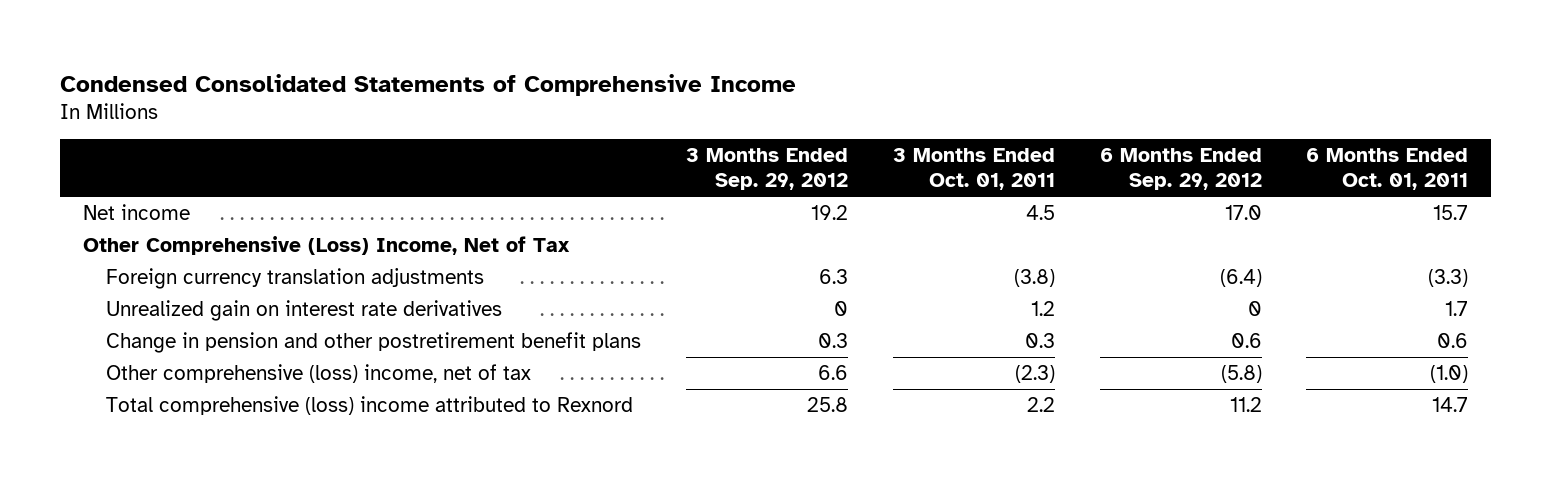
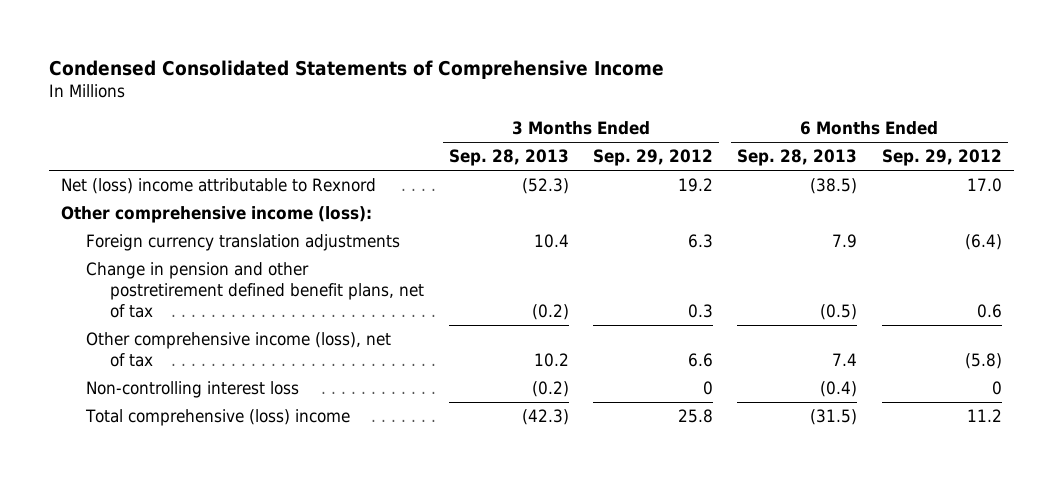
[892,148,1055,190] 3 Months Ended Oct. 01, 2011 -> none
[1306,148,1469,190] 6 Months Ended Oct. 01, 2011 -> none
none -> [448,149,569,167] Sep. 28, 2013
none -> [737,149,858,167] Sep. 28, 2013
[82,204,190,221] Net income -> [61,178,377,195] Net (loss) income attributable to Rexnord
[82,236,570,256] Other Comprehensive (Loss) Income, Net of Tax -> [61,206,373,224] Other comprehensive income (loss):
[106,300,503,322] Unrealized gain on interest rate derivatives -> none
[106,332,642,354] Change in pension and other postretirement benefit plans -> [85,262,425,319] Change in pension and other postretirement defined benefit plans, net of tax
[106,364,532,384] Other comprehensive (loss) income, net of tax -> [85,332,391,368] Other comprehensive income (loss), net of tax
none -> [85,381,299,399] Non-controlling interest loss
[106,396,634,416] Total comprehensive (loss) income attributed to Rexnord -> [84,409,350,427] Total comprehensive (loss) income

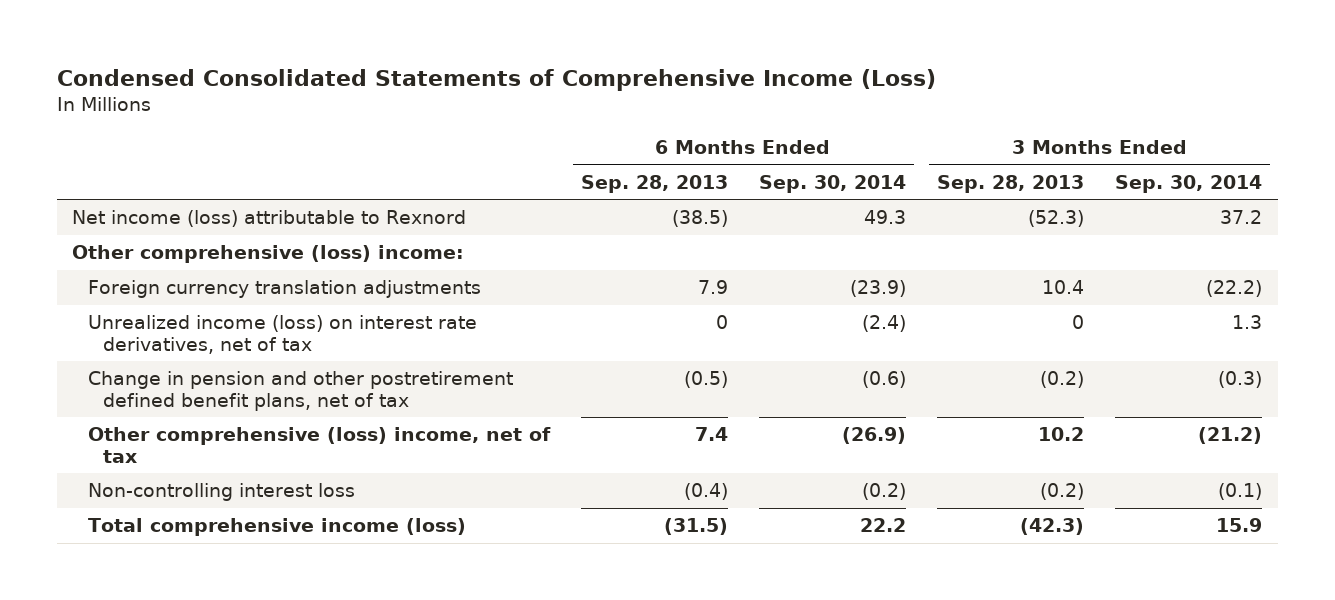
[48,59,664,79] Condensed Consolidated Statements of Comprehensive Income -> [56,68,936,91] Condensed Consolidated Statements of Comprehensive Income (Loss)
[592,149,713,167] Sep. 29, 2012 -> none
[881,149,1002,167] Sep. 29, 2012 -> none
none -> [759,174,907,193] Sep. 30, 2014
none -> [1115,174,1263,193] Sep. 30, 2014
[61,178,377,195] Net (loss) income attributable to Rexnord -> [72,210,467,228] Net income (loss) attributable to Rexnord
[61,206,373,224] Other comprehensive income (loss): -> [72,245,465,264] Other comprehensive (loss) income:
none -> [87,315,477,354] Unrealized income (loss) on interest rate derivatives, net of tax
[85,332,391,368] Other comprehensive income (loss), net of tax -> [87,427,551,463] Other comprehensive (loss) income, net of tax
[84,409,350,427] Total comprehensive (loss) income -> [87,518,466,537] Total comprehensive income (loss)

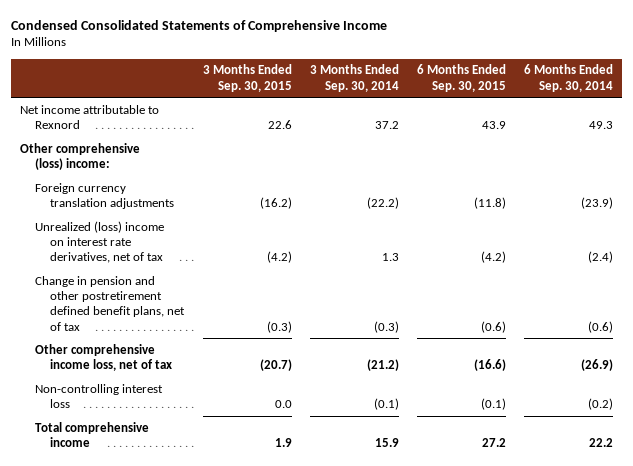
[56,68,936,91] Condensed Consolidated Statements of Comprehensive Income (Loss) -> [10,19,387,32] Condensed Consolidated Statements of Comprehensive Income
[580,174,728,193] Sep. 28, 2013 -> none
[937,174,1085,193] Sep. 28, 2013 -> none
none -> [202,64,292,92] 3 Months Ended Sep. 30, 2015
none -> [417,64,507,92] 6 Months Ended Sep. 30, 2015
[72,210,467,228] Net income (loss) attributable to Rexnord -> [19,104,159,129] Net income attributable to Rexnord
[87,315,477,354] Unrealized income (loss) on interest rate derivatives, net of tax -> [35,220,165,264] Unrealized (loss) income on interest rate derivatives, net of tax
[87,427,551,463] Other comprehensive (loss) income, net of tax -> [35,343,173,371] Other comprehensive income loss, net of tax
[87,518,466,537] Total comprehensive income (loss) -> [35,421,150,447] Total comprehensive income

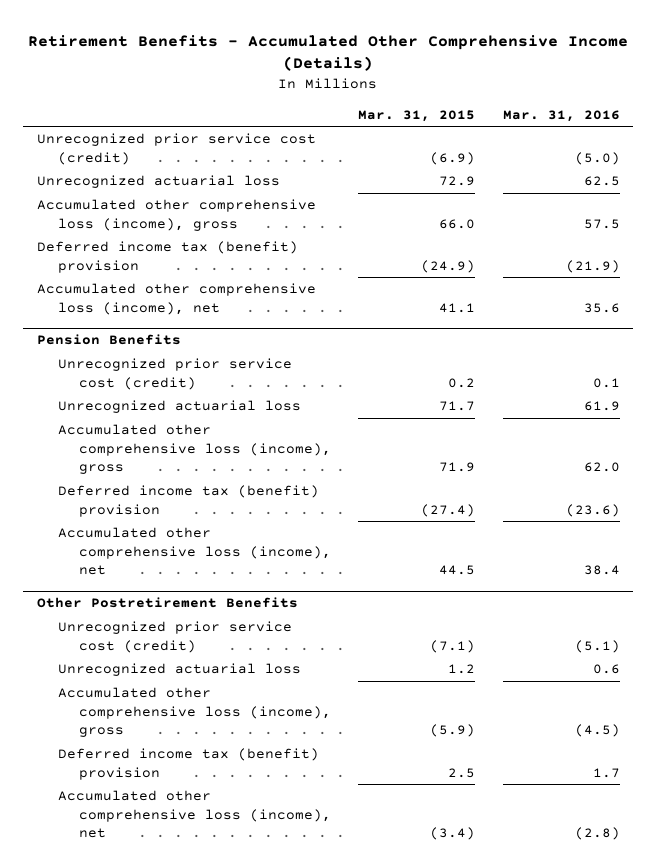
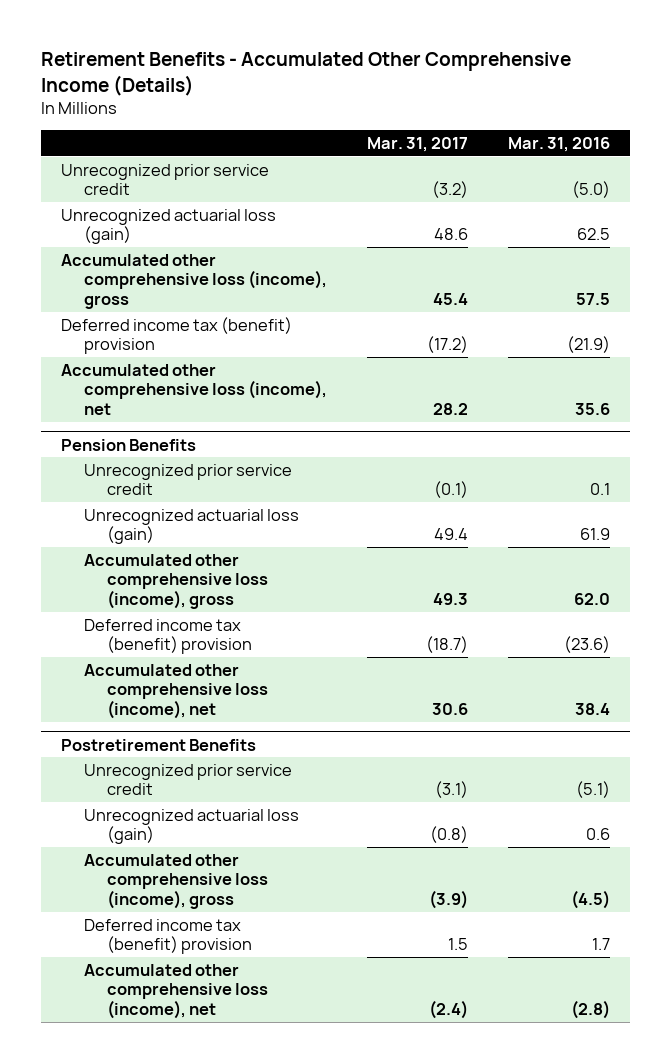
[358,109,476,122] Mar. 31, 2015 -> none
none -> [366,136,468,152] Mar. 31, 2017
[37,133,317,165] Unrecognized prior service cost (credit) -> [60,163,269,196] Unrecognized prior service credit
[37,175,281,189] Unrecognized actuarial loss -> [60,208,276,245] Unrecognized actuarial loss (gain)
[58,358,293,390] Unrecognized prior service cost (credit) -> [83,463,292,496] Unrecognized prior service credit
[58,400,302,414] Unrecognized actuarial loss -> [83,508,299,545] Unrecognized actuarial loss (gain)
[37,597,299,609] Other Postretirement Benefits -> [60,738,256,751] Postretirement Benefits
[58,621,293,653] Unrecognized prior service cost (credit) -> [83,763,292,796] Unrecognized prior service credit
[58,663,302,677] Unrecognized actuarial loss -> [83,808,299,845] Unrecognized actuarial loss (gain)

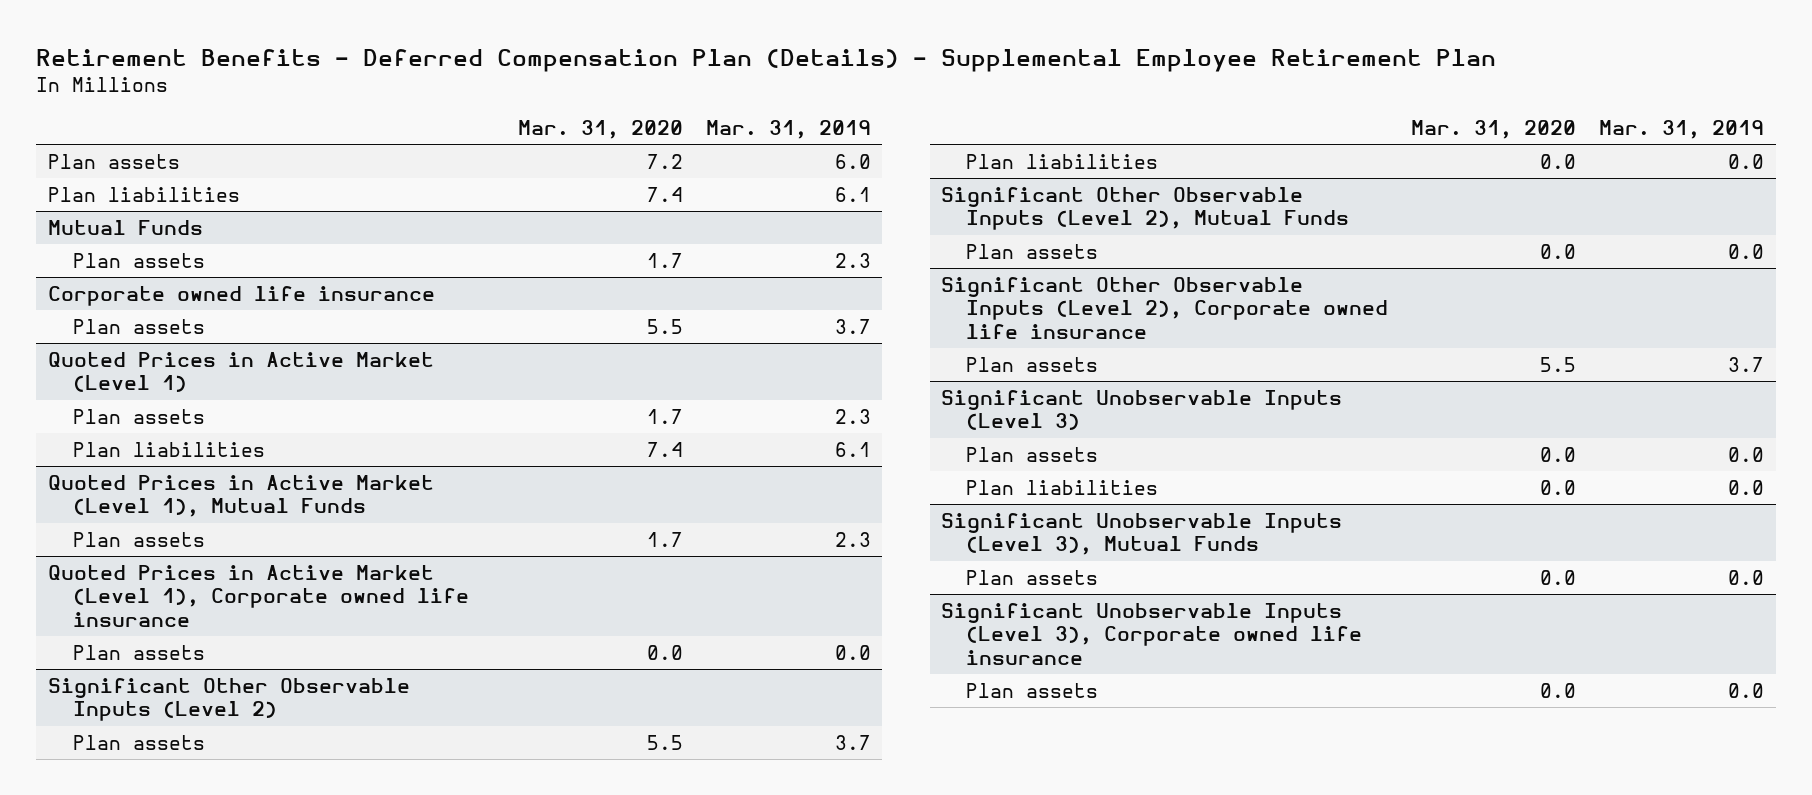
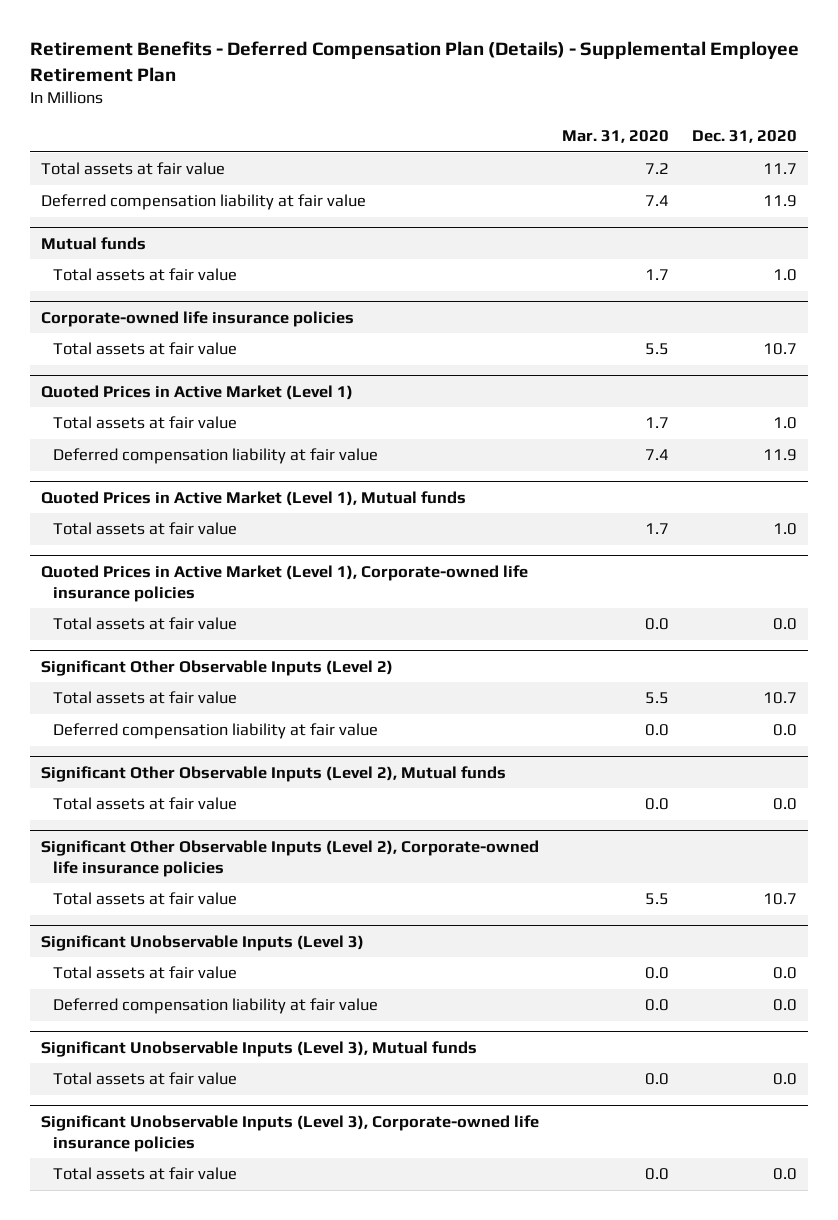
[705,119,871,139] Mar. 31, 2019 -> none
none -> [691,130,797,144] Dec. 31, 2020
[47,153,180,169] Plan assets -> [40,162,225,176] Total assets at fair value
[47,186,240,202] Plan liabilities -> [40,194,366,211] Deferred compensation liability at fair value
[47,219,203,235] Mutual Funds -> [40,236,146,250] Mutual funds
[72,252,205,268] Plan assets -> [53,268,238,282] Total assets at fair value
[47,285,435,306] Corporate owned life insurance -> [40,310,354,327] Corporate-owned life insurance policies
[72,318,205,334] Plan assets -> [53,342,238,356] Total assets at fair value
[72,408,205,424] Plan assets -> [53,416,238,430] Total assets at fair value
[72,441,265,457] Plan liabilities -> [53,448,379,465] Deferred compensation liability at fair value
[47,474,434,518] Quoted Prices in Active Market (Level 1), Mutual Funds -> [40,490,466,506] Quoted Prices in Active Market (Level 1), Mutual funds
[72,531,205,547] Plan assets -> [53,522,238,536] Total assets at fair value
[47,564,469,627] Quoted Prices in Active Market (Level 1), Corporate owned life insurance -> [40,564,528,602] Quoted Prices in Active Market (Level 1), Corporate-owned life insurance policies
[72,644,205,660] Plan assets -> [53,617,238,631] Total assets at fair value
[72,734,205,750] Plan assets -> [53,691,238,705] Total assets at fair value
[966,153,1159,169] Plan liabilities -> [53,723,379,740] Deferred compensation liability at fair value
[941,186,1350,231] Significant Other Observable Inputs (Level 2), Mutual Funds -> [40,765,506,782] Significant Other Observable Inputs (Level 2), Mutual funds
[966,243,1099,259] Plan assets -> [53,797,238,811] Total assets at fair value
[941,276,1389,339] Significant Other Observable Inputs (Level 2), Corporate owned life insurance -> [40,839,539,877] Significant Other Observable Inputs (Level 2), Corporate-owned life insurance policies
[966,356,1099,372] Plan assets -> [53,892,238,906] Total assets at fair value
[966,446,1099,462] Plan assets -> [53,966,238,980] Total assets at fair value
[966,479,1159,495] Plan liabilities -> [53,998,379,1015] Deferred compensation liability at fair value
[941,512,1343,556] Significant Unobservable Inputs (Level 3), Mutual Funds -> [40,1040,477,1057] Significant Unobservable Inputs (Level 3), Mutual funds
[966,569,1099,585] Plan assets -> [53,1072,238,1086] Total assets at fair value
[941,602,1363,665] Significant Unobservable Inputs (Level 3), Corporate owned life insurance -> [40,1114,539,1152] Significant Unobservable Inputs (Level 3), Corporate-owned life insurance policies
[966,682,1099,698] Plan assets -> [53,1167,238,1181] Total assets at fair value

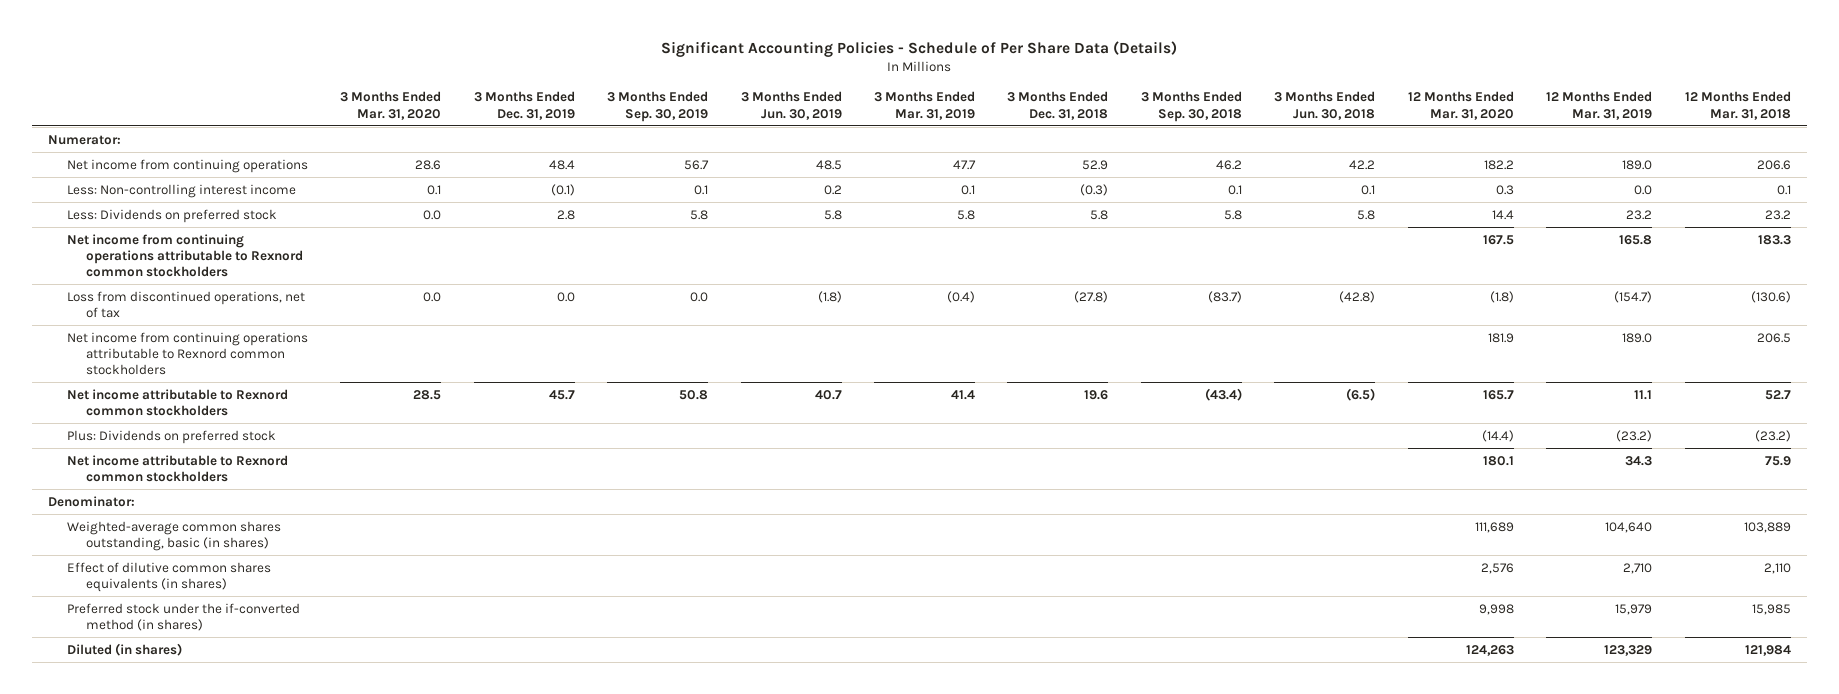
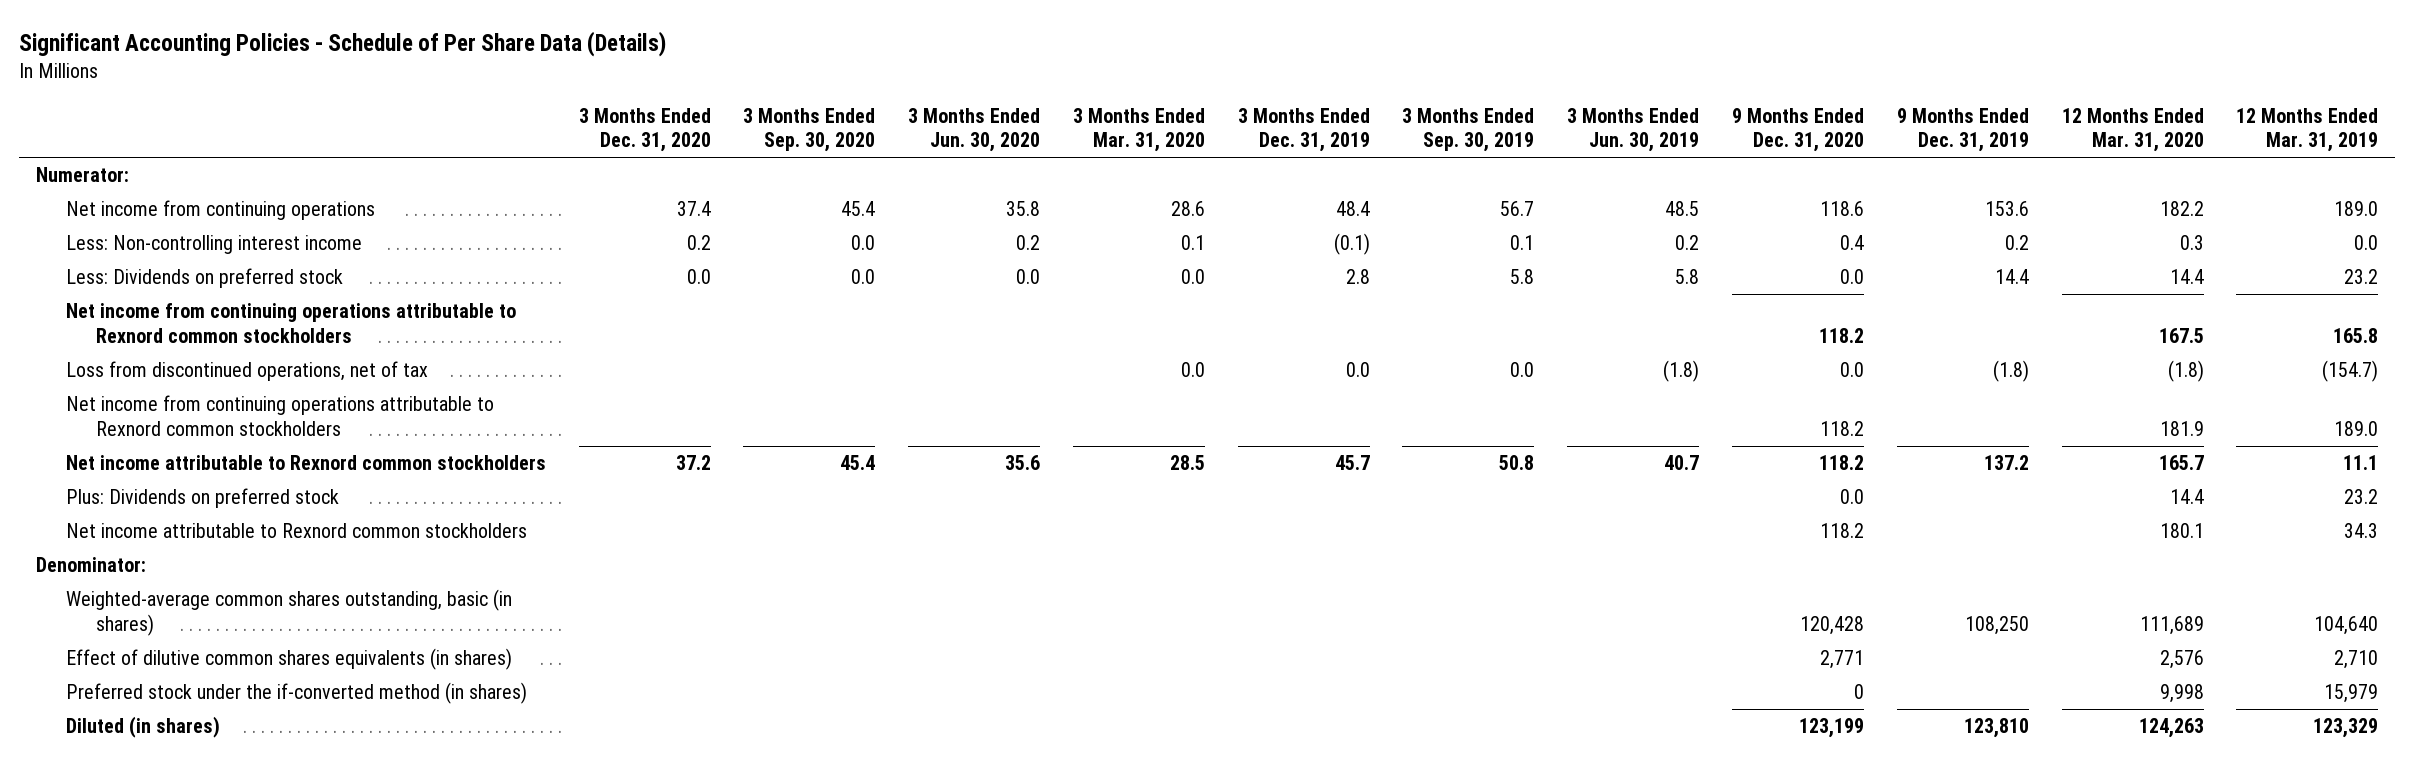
[874,91,976,120] 3 Months Ended Mar. 31, 2019 -> none
[1007,91,1109,120] 3 Months Ended Dec. 31, 2018 -> none
[1140,91,1242,122] 3 Months Ended Sep. 30, 2018 -> none
[1274,91,1376,120] 3 Months Ended Jun. 30, 2018 -> none
[1684,91,1791,120] 12 Months Ended Mar. 31, 2018 -> none
none -> [578,107,711,153] 3 Months Ended Dec. 31, 2020
none -> [743,107,876,153] 3 Months Ended Sep. 30, 2020
none -> [908,107,1041,153] 3 Months Ended Jun. 30, 2020
none -> [1731,107,1864,153] 9 Months Ended Dec. 31, 2020
none -> [1896,107,2029,153] 9 Months Ended Dec. 31, 2019
[1481,429,1514,442] (14.4) -> [2169,489,2204,505] 14.4
[1616,429,1653,442] (23.2) -> [2344,489,2379,505] 23.2

